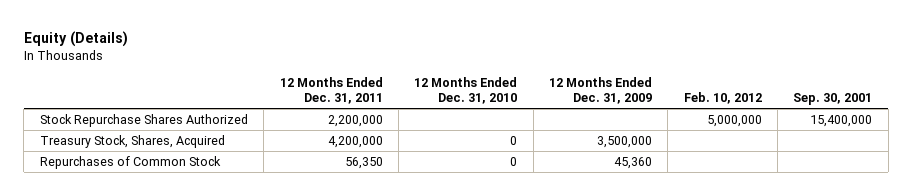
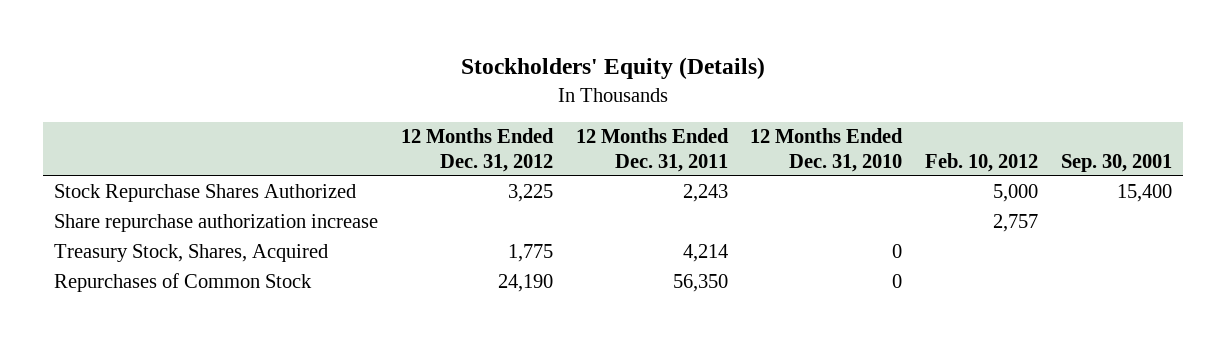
[23,31,128,48] Equity (Details) -> [461,57,766,80] Stockholders' Equity (Details)
[548,76,652,105] 12 Months Ended Dec. 31, 2009 -> none
none -> [400,128,554,172] 12 Months Ended Dec. 31, 2012
[327,114,383,127] 2,200,000 -> [682,184,728,203] 2,243
[706,114,762,127] 5,000,000 -> [993,184,1039,203] 5,000
[810,114,873,127] 15,400,000 -> [1116,184,1172,203] 15,400
none -> [54,214,379,233] Share repurchase authorization increase
[327,135,383,148] 4,200,000 -> [682,244,728,263] 4,214

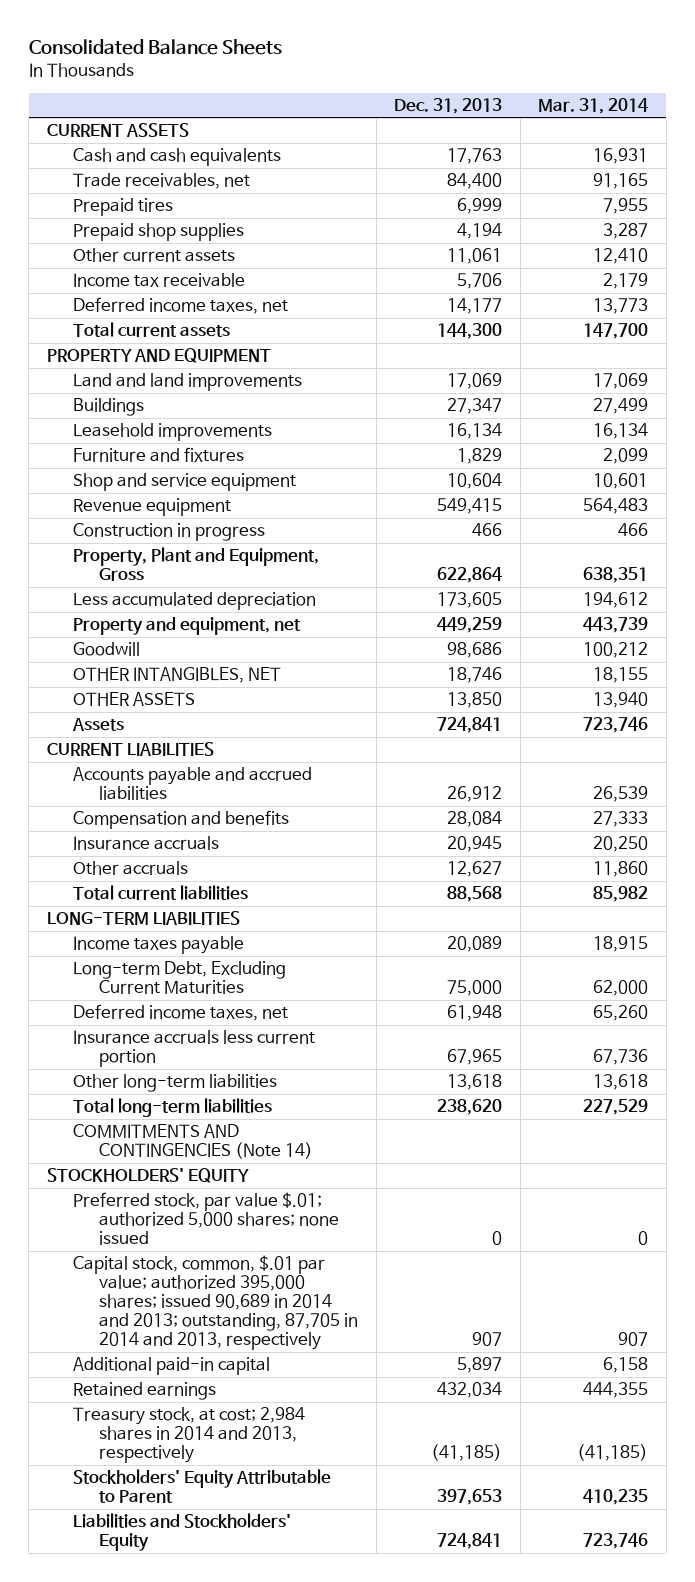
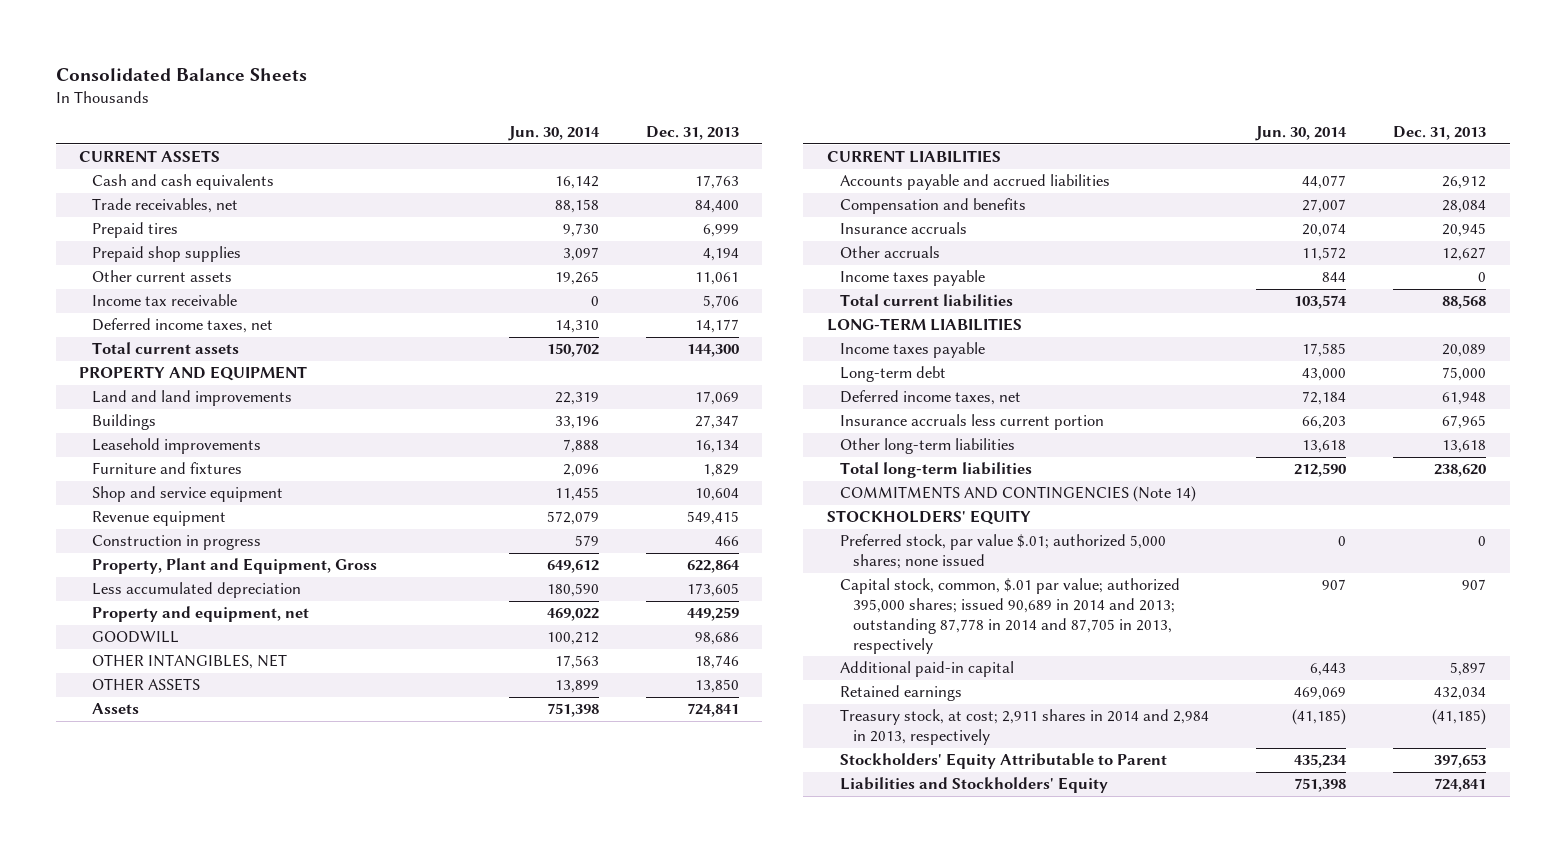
[538,97,649,114] Mar. 31, 2014 -> none
none -> [507,125,600,141] Jun. 30, 2014
[72,642,140,657] Goodwill -> [92,631,180,644] GOODWILL
none -> [839,270,985,287] Income taxes payable
[72,961,286,995] Long-term Debt, Excluding Current Maturities -> [839,366,946,383] Long-term debt
[72,1255,359,1351] Capital stock, common, $.01 par value; authorized 395,000 shares; issued 90,689 in 2014 and 2013; outstanding, 87,705 in 2014 and 2013, respectively -> [839,578,1180,654] Capital stock, common, $.01 par value; authorized 395,000 shares; issued 90,689 in 2014 and 2013; outstanding 87,778 in 2014 and 87,705 in 2013, respectively
[72,1407,305,1464] Treasury stock, at cost; 2,984 shares in 2014 and 2013, respectively -> [839,709,1209,746] Treasury stock, at cost; 2,911 shares in 2014 and 2,984 in 2013, respectively

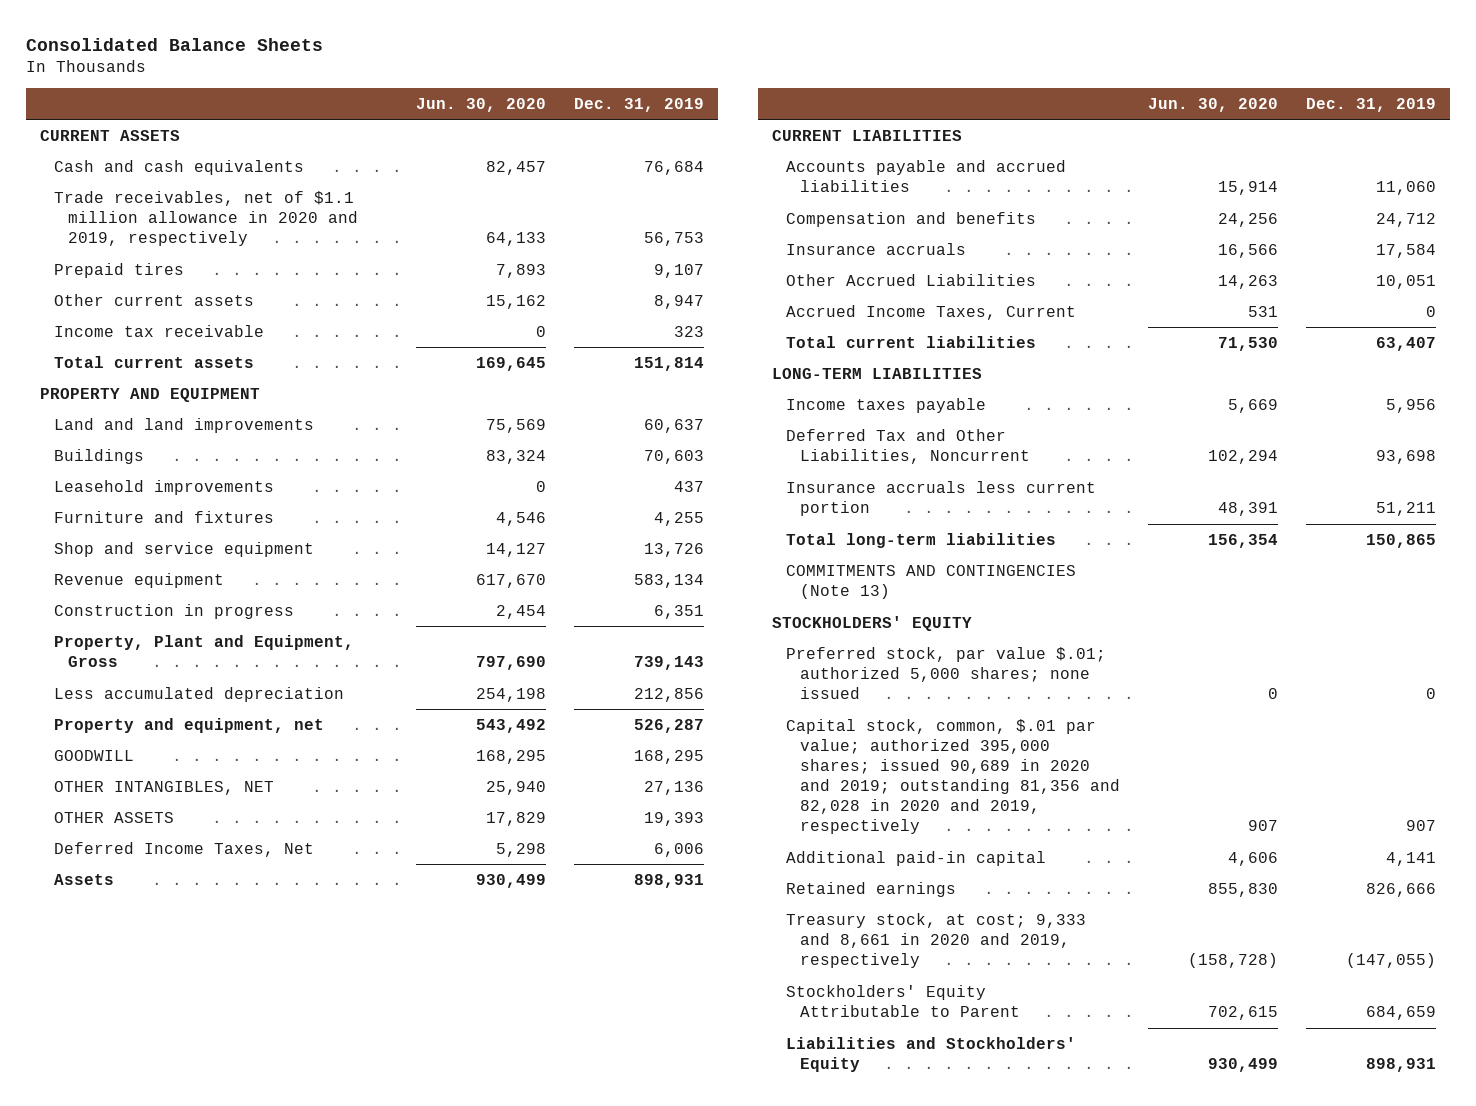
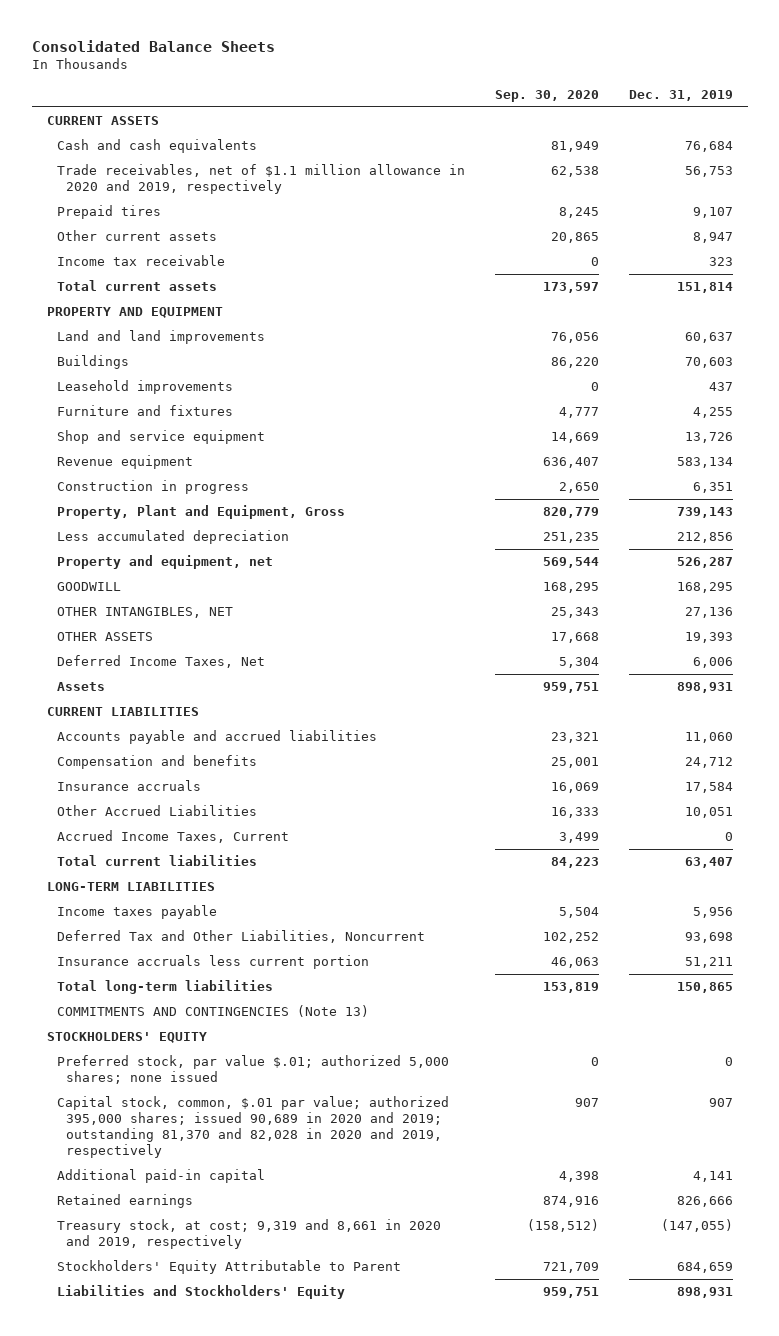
[416,97,547,112] Jun. 30, 2020 -> none
none -> [494,90,599,103] Sep. 30, 2020
[786,718,1121,835] Capital stock, common, $.01 par value; authorized 395,000 shares; issued 90,689 in 2020 and 2019; outstanding 81,356 and 82,028 in 2020 and 2019, respectively -> [56,1096,449,1158] Capital stock, common, $.01 par value; authorized 395,000 shares; issued 90,689 in 2020 and 2019; outstanding 81,370 and 82,028 in 2020 and 2019, respectively
[786,912,1087,969] Treasury stock, at cost; 9,333 and 8,661 in 2020 and 2019, respectively -> [56,1219,441,1250] Treasury stock, at cost; 9,319 and 8,661 in 2020 and 2019, respectively

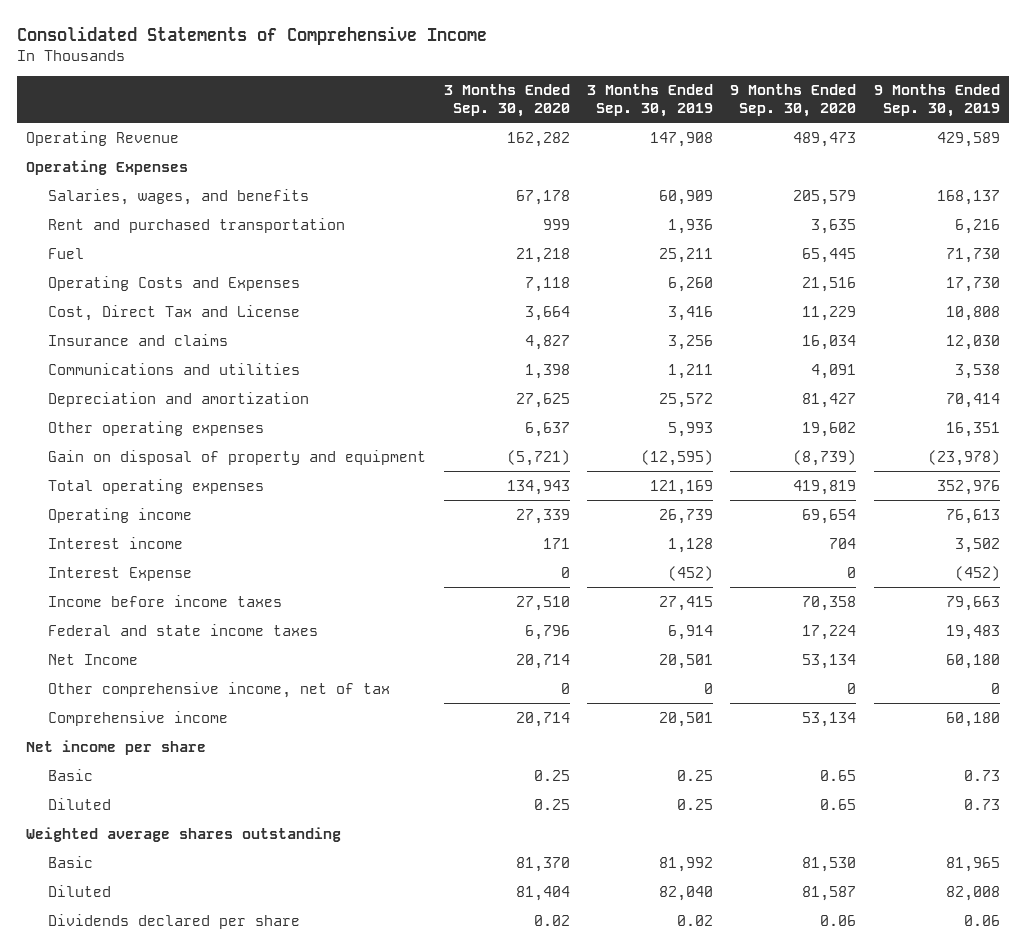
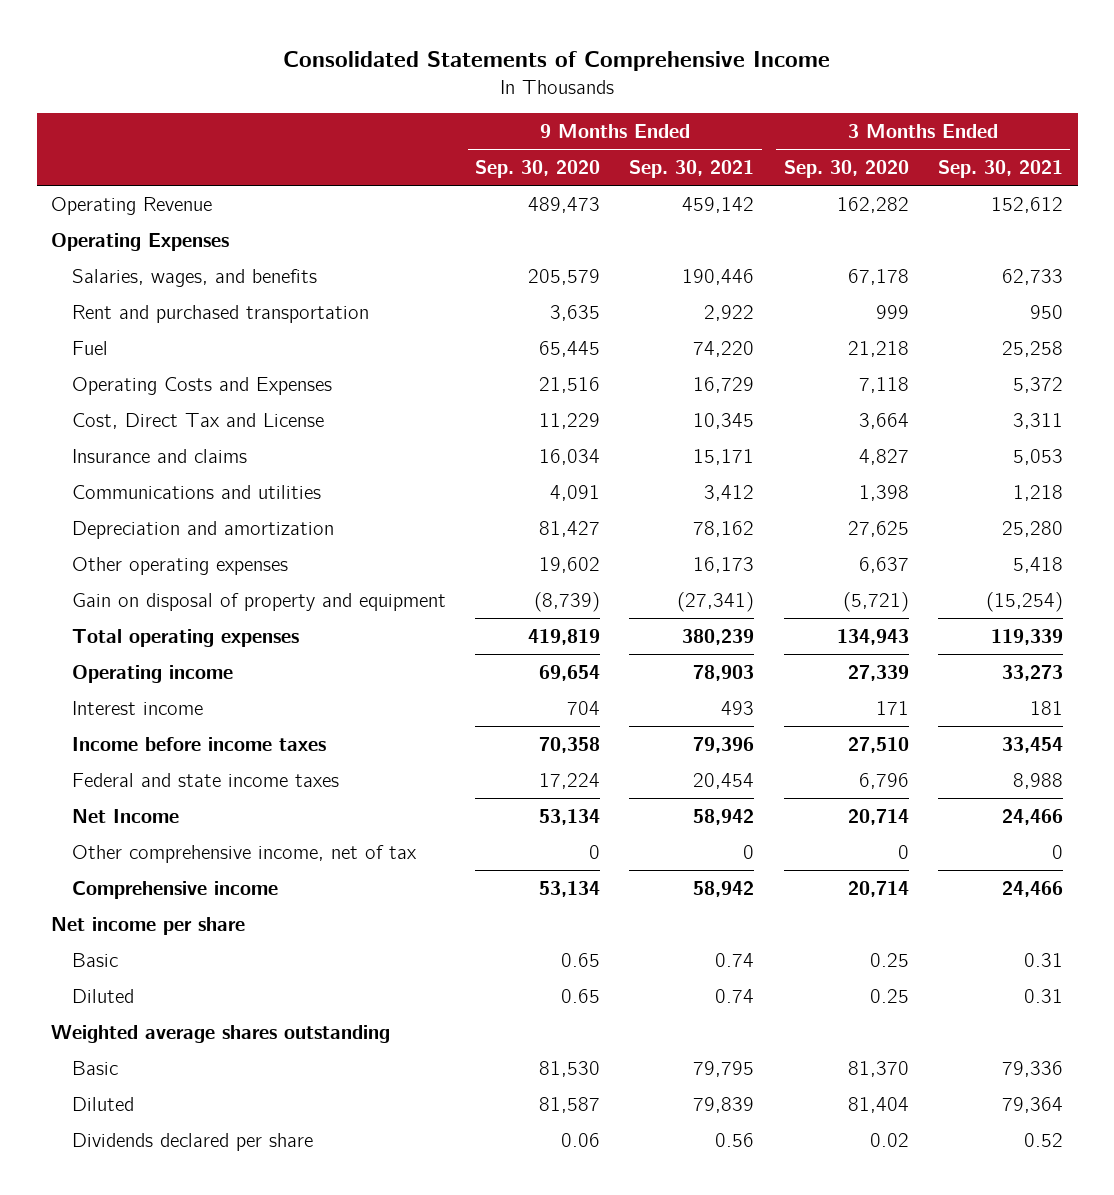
[587,84,714,118] 3 Months Ended Sep. 30, 2019 -> none
[873,84,1000,118] 9 Months Ended Sep. 30, 2019 -> none
none -> [629,159,755,178] Sep. 30, 2021
none -> [937,159,1063,178] Sep. 30, 2021
[48,566,193,581] Interest Expense -> none

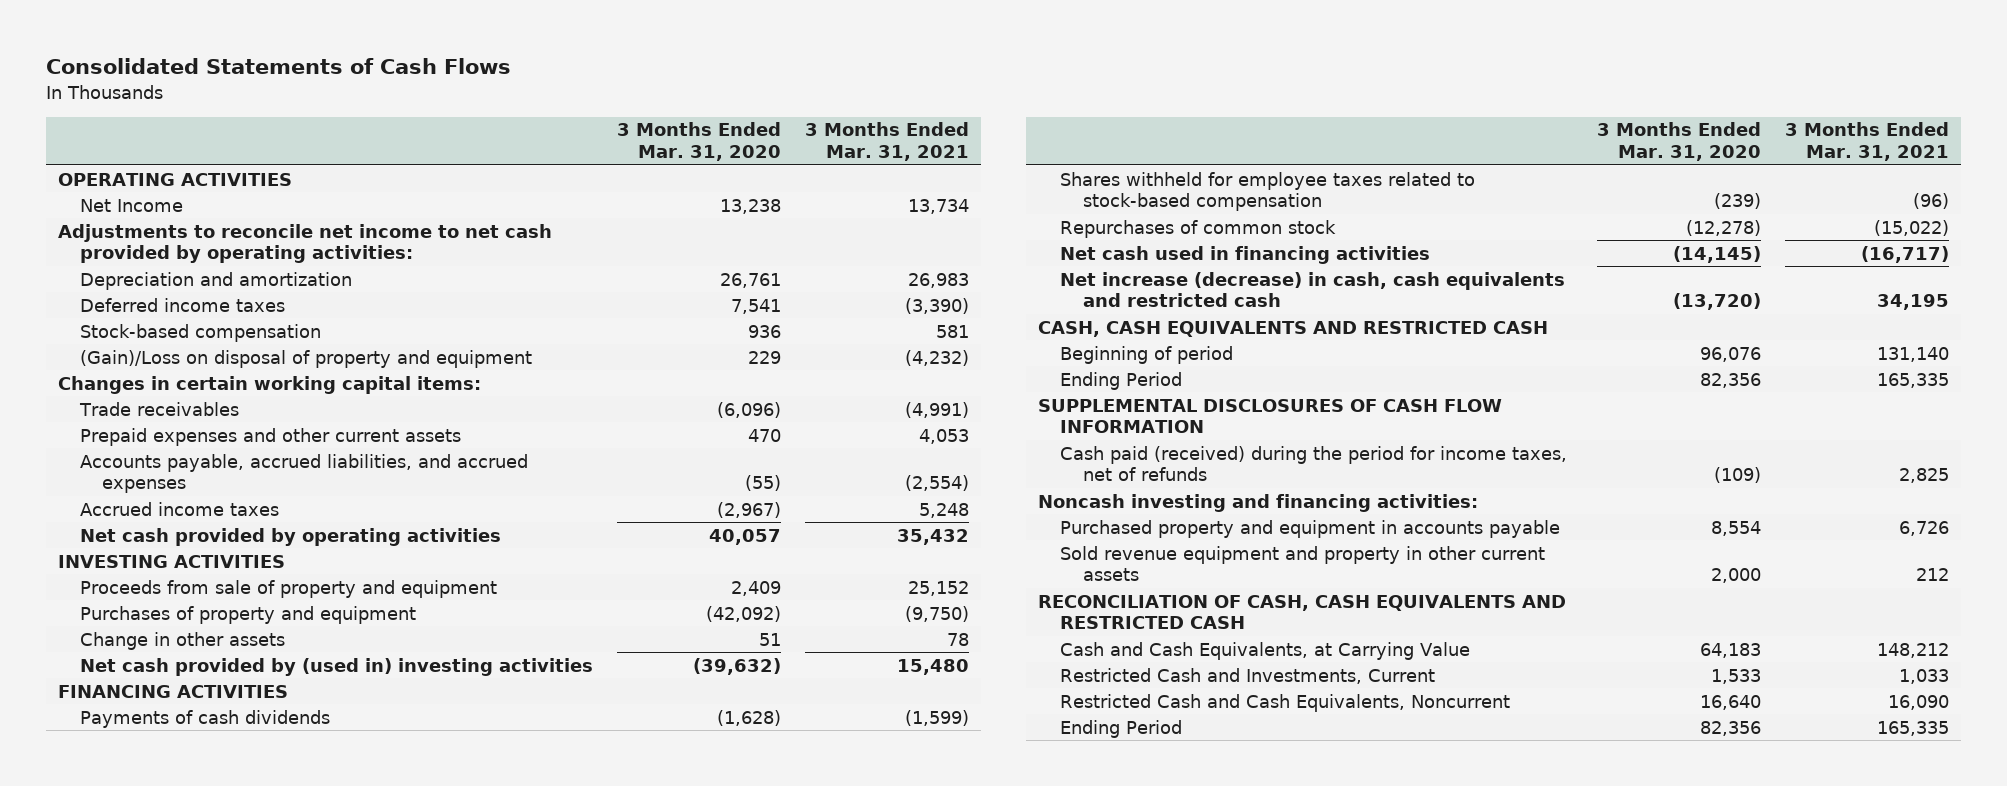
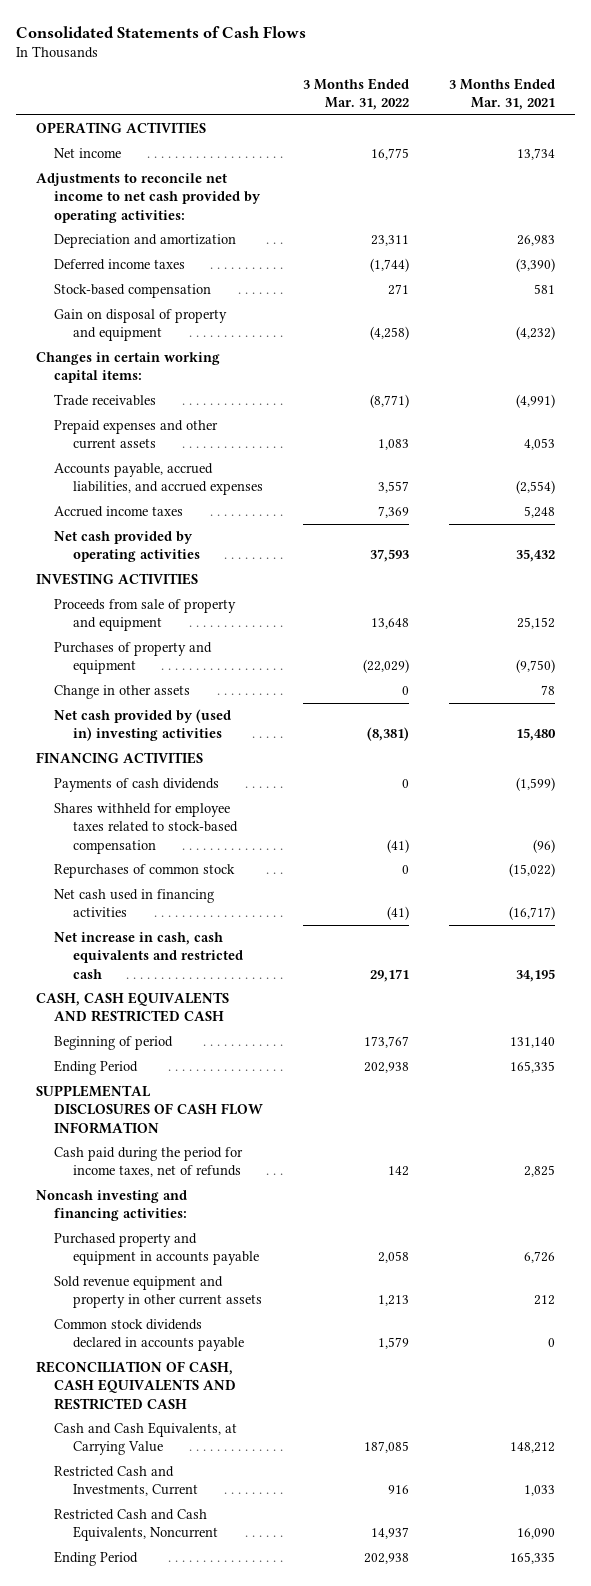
[616,122,781,162] 3 Months Ended Mar. 31, 2020 -> none
none -> [303,77,410,110] 3 Months Ended Mar. 31, 2022
[80,198,184,212] Net Income -> [54,148,122,159] Net income
[80,349,533,368] (Gain)/Loss on disposal of property and equipment -> [54,309,228,342] Gain on disposal of property and equipment
[1060,271,1566,308] Net increase (decrease) in cash, cash equivalents and restricted cash -> [54,932,243,979] Net increase in cash, cash equivalents and restricted cash
[1060,445,1568,482] Cash paid (received) during the period for income taxes, net of refunds -> [54,1147,244,1178] Cash paid during the period for income taxes, net of refunds
none -> [54,1319,244,1352] Common stock dividends declared in accounts payable

